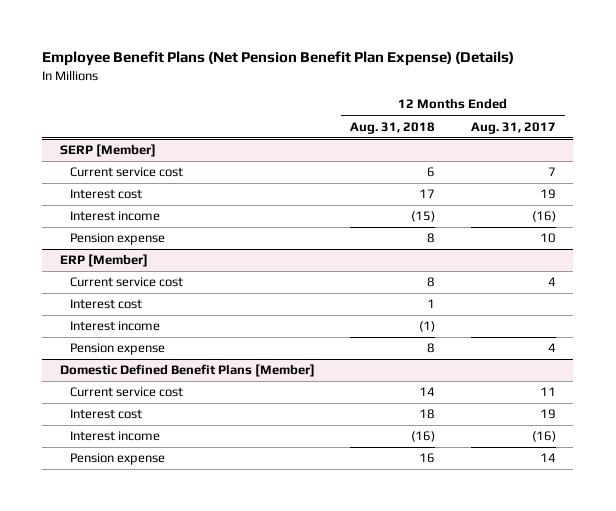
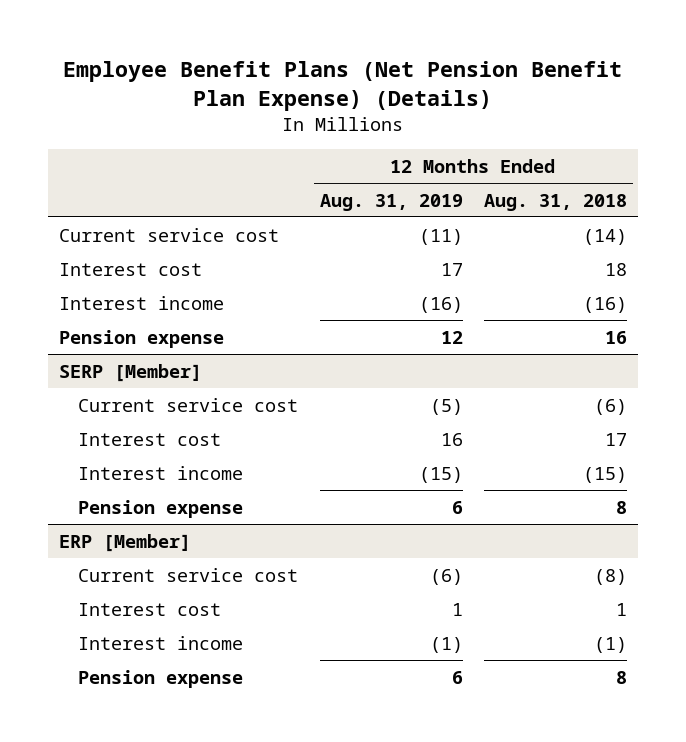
[470,121,556,134] Aug. 31, 2017 -> none
none -> [319,193,463,211] Aug. 31, 2019
none -> [58,227,279,242] Current service cost
none -> [58,262,202,276] Interest cost
none -> [58,295,224,310] Interest income
none -> [58,329,224,348] Pension expense
[427,167,436,178] 6 -> [594,398,628,415] (6)
[427,277,436,288] 8 -> [594,568,628,585] (8)
[59,364,315,378] Domestic Defined Benefit Plans [Member] -> none
[70,387,184,398] Current service cost -> none
[70,409,143,420] Interest cost -> none
[70,431,161,442] Interest income -> none
[70,453,166,466] Pension expense -> none

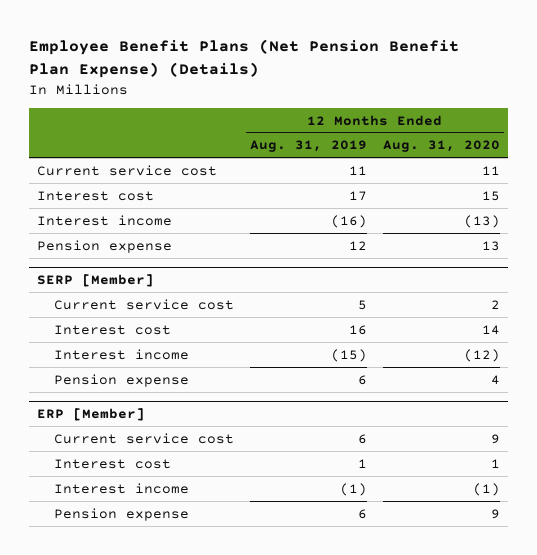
[484,193,628,211] Aug. 31, 2018 -> none
none -> [383,140,501,153] Aug. 31, 2020
[418,228,463,245] (11) -> [349,165,368,175] 11
[429,398,463,415] (5) -> [358,299,368,310] 5
[429,568,463,585] (6) -> [358,433,368,444] 6

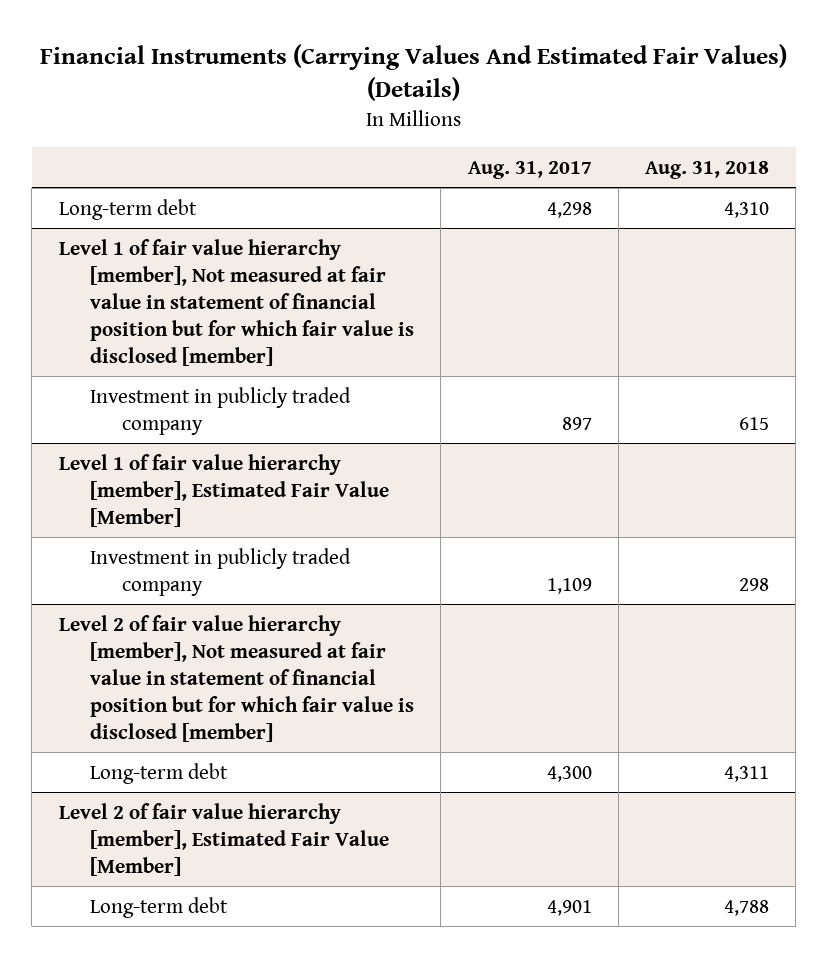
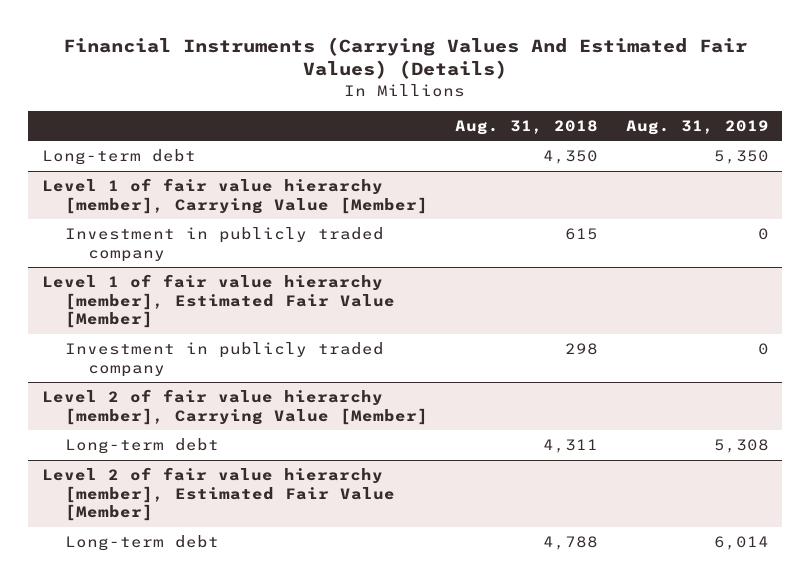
[467,160,592,179] Aug. 31, 2017 -> none
none -> [625,119,769,135] Aug. 31, 2019
[58,238,415,366] Level 1 of fair value hierarchy [member], Not measured at fair value in statement of financial position but for which fair value is disclosed [member] -> none
[724,201,770,218] 4,310 -> [543,150,599,165] 4,350
none -> [42,178,429,214] Level 1 of fair value hierarchy [member], Carrying Value [Member]
[58,614,415,742] Level 2 of fair value hierarchy [member], Not measured at fair value in statement of financial position but for which fair value is disclosed [member] -> none
none -> [42,389,429,425] Level 2 of fair value hierarchy [member], Carrying Value [Member]

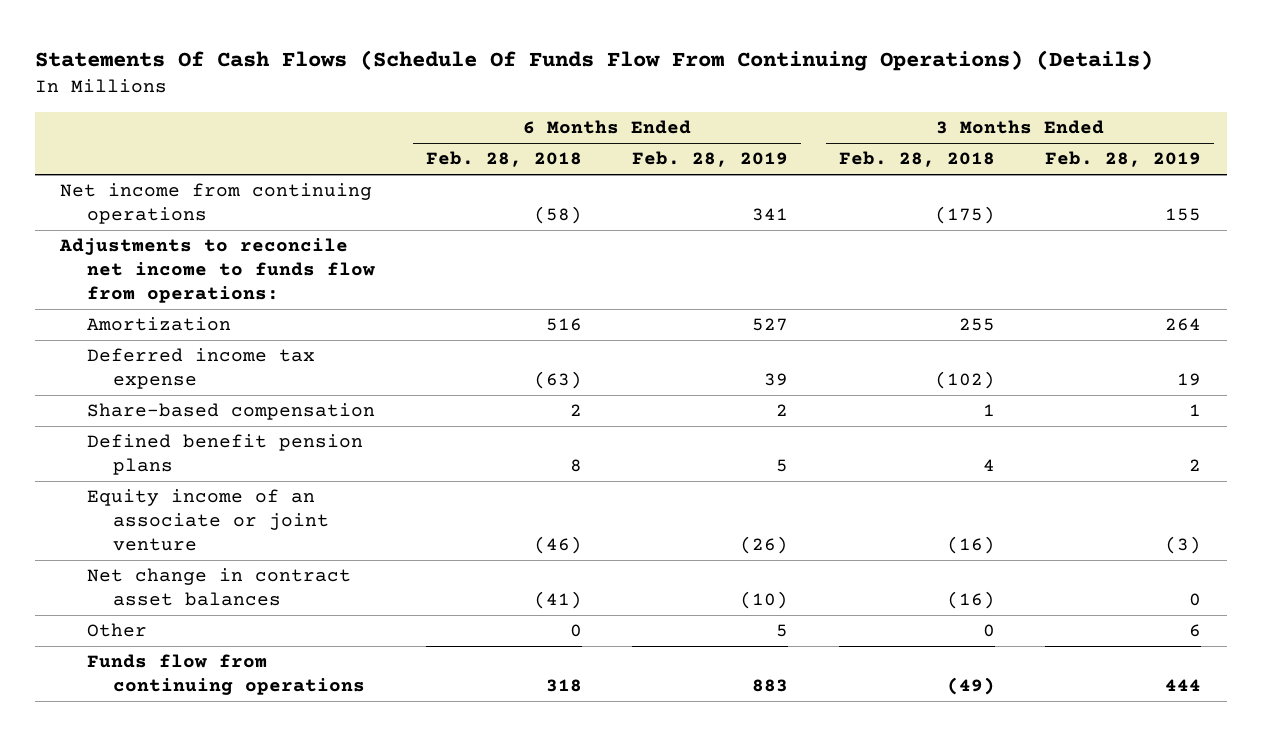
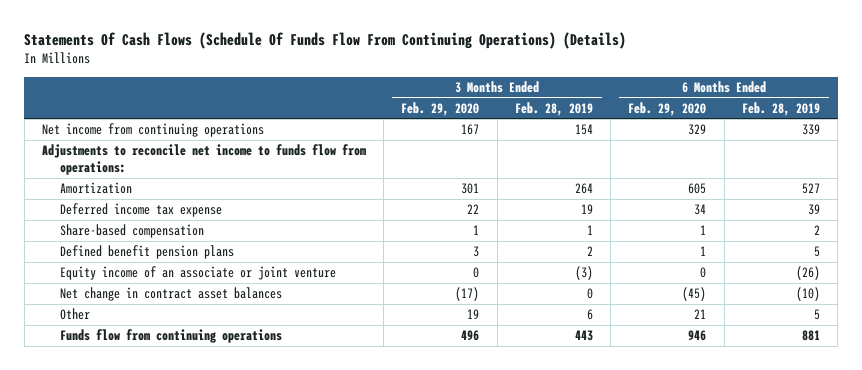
[425,151,582,168] Feb. 28, 2018 -> none
[838,151,995,168] Feb. 28, 2018 -> none
none -> [401,101,480,116] Feb. 29, 2020
none -> [628,101,707,116] Feb. 29, 2020
[752,208,789,222] 341 -> [801,124,820,136] 339
[1165,208,1202,222] 155 -> [574,124,593,136] 154
[752,679,789,693] 883 -> [801,330,820,342] 881
[1165,679,1202,692] 444 -> [574,330,593,342] 443

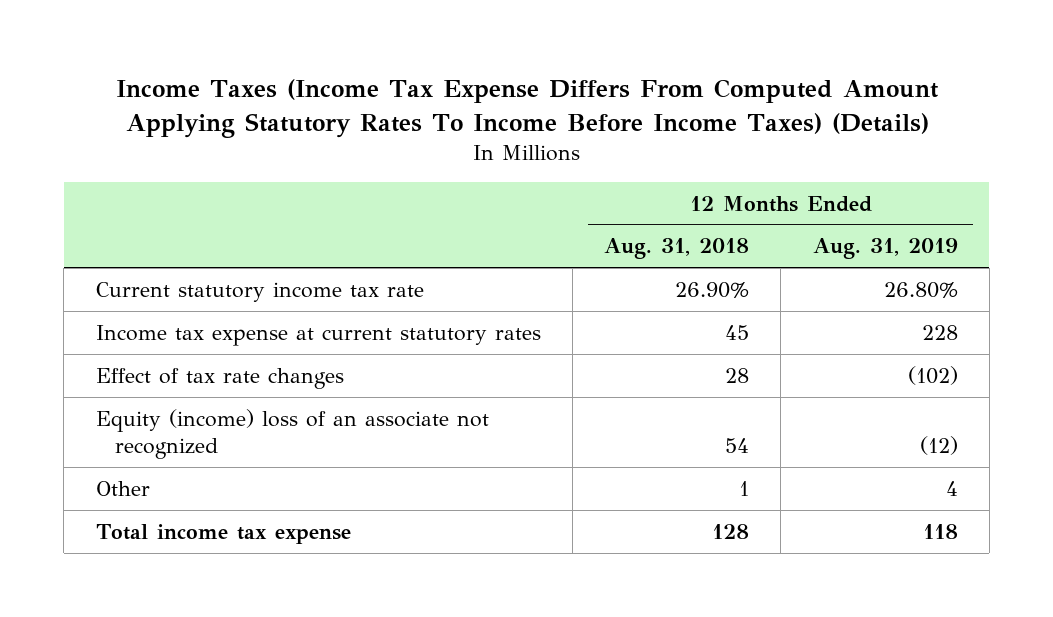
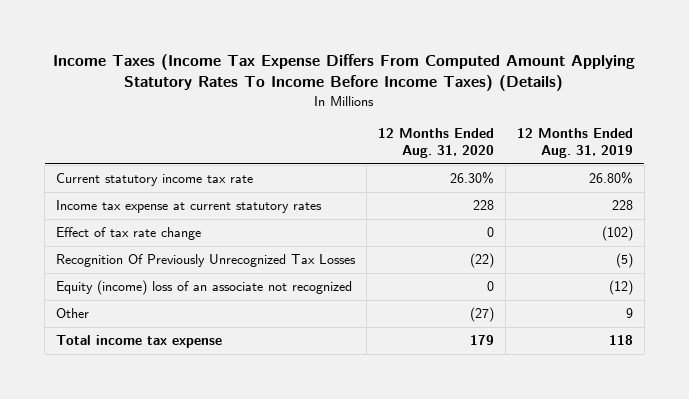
[604,238,750,260] Aug. 31, 2018 -> none
none -> [377,127,494,159] 12 Months Ended Aug. 31, 2020
[95,367,344,389] Effect of tax rate changes -> [56,227,202,241] Effect of tax rate change
none -> [56,254,357,268] Recognition Of Previously Unrecognized Tax Losses
[945,480,958,496] 4 -> [625,308,633,319] 9

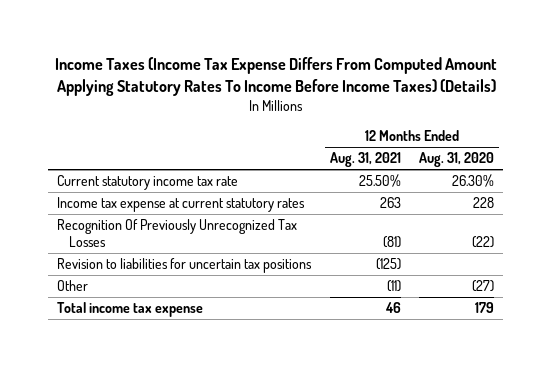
[516,127,633,159] 12 Months Ended Aug. 31, 2019 -> none
none -> [329,152,401,168] Aug. 31, 2021
[56,227,202,241] Effect of tax rate change -> none
[56,280,353,296] Equity (income) loss of an associate not recognized -> none
none -> [57,258,313,274] Revision to liabilities for uncertain tax positions

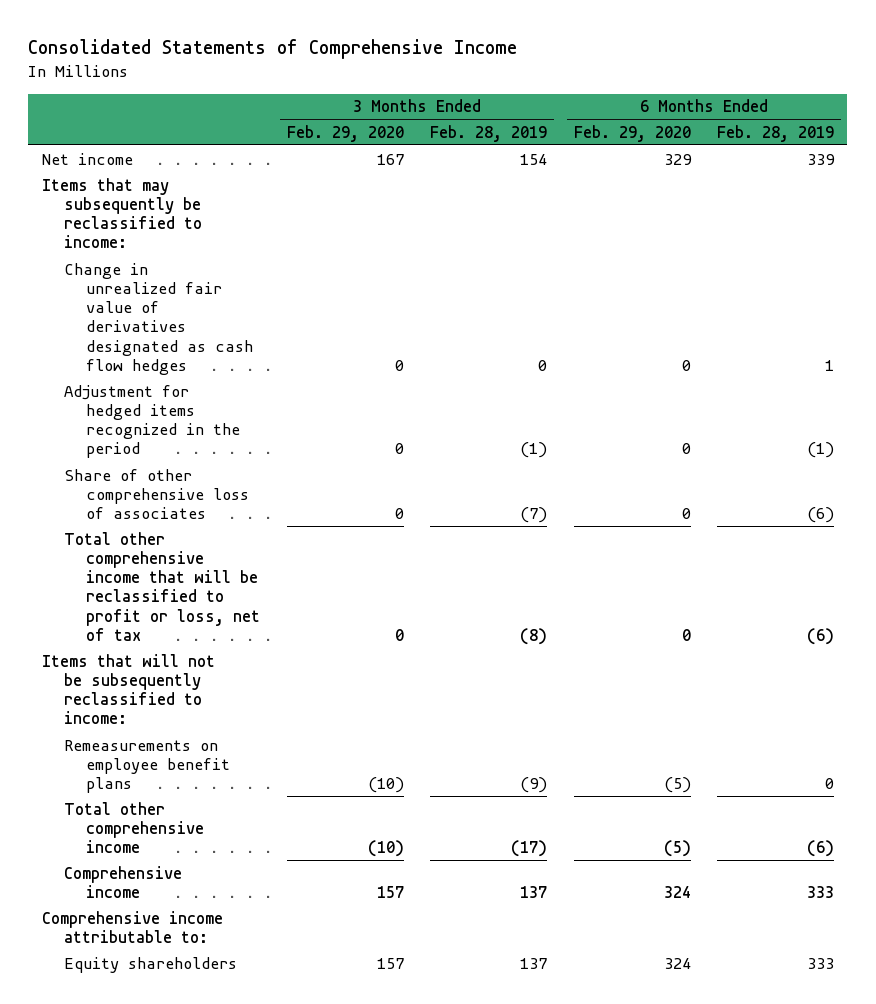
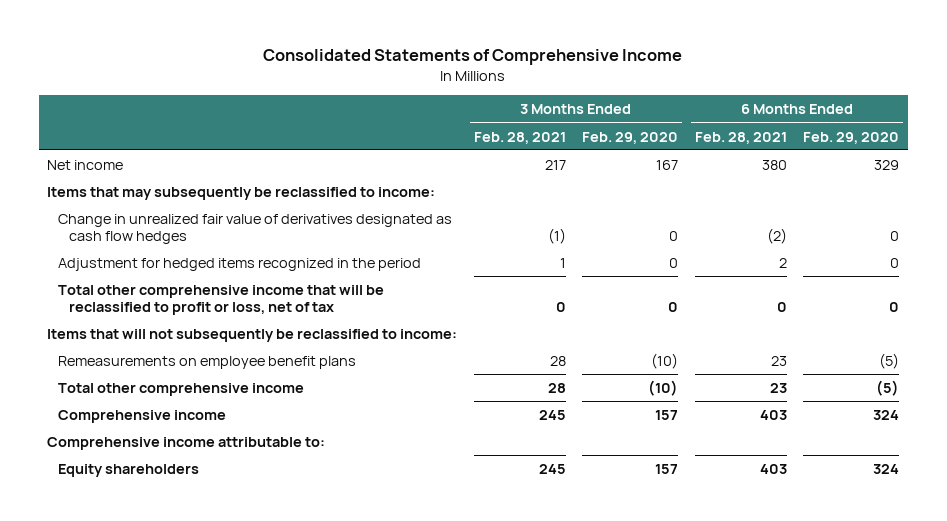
[430,124,548,142] Feb. 28, 2019 -> none
[717,124,835,142] Feb. 28, 2019 -> none
none -> [473,131,566,144] Feb. 28, 2021
none -> [694,131,787,144] Feb. 28, 2021
[63,468,250,520] Share of other comprehensive loss of associates -> none
[41,653,215,725] Items that will not be subsequently reclassified to income: -> [47,328,458,342] Items that will not subsequently be reclassified to income:

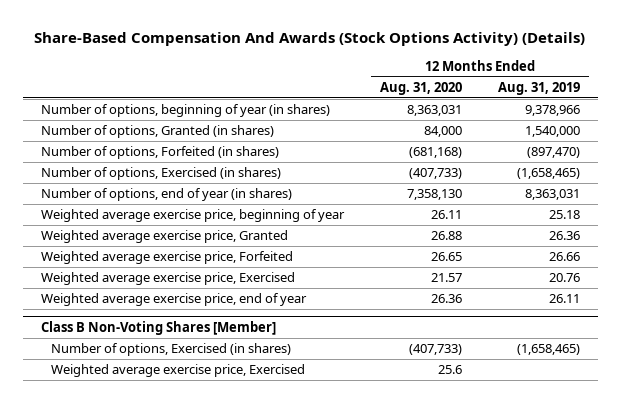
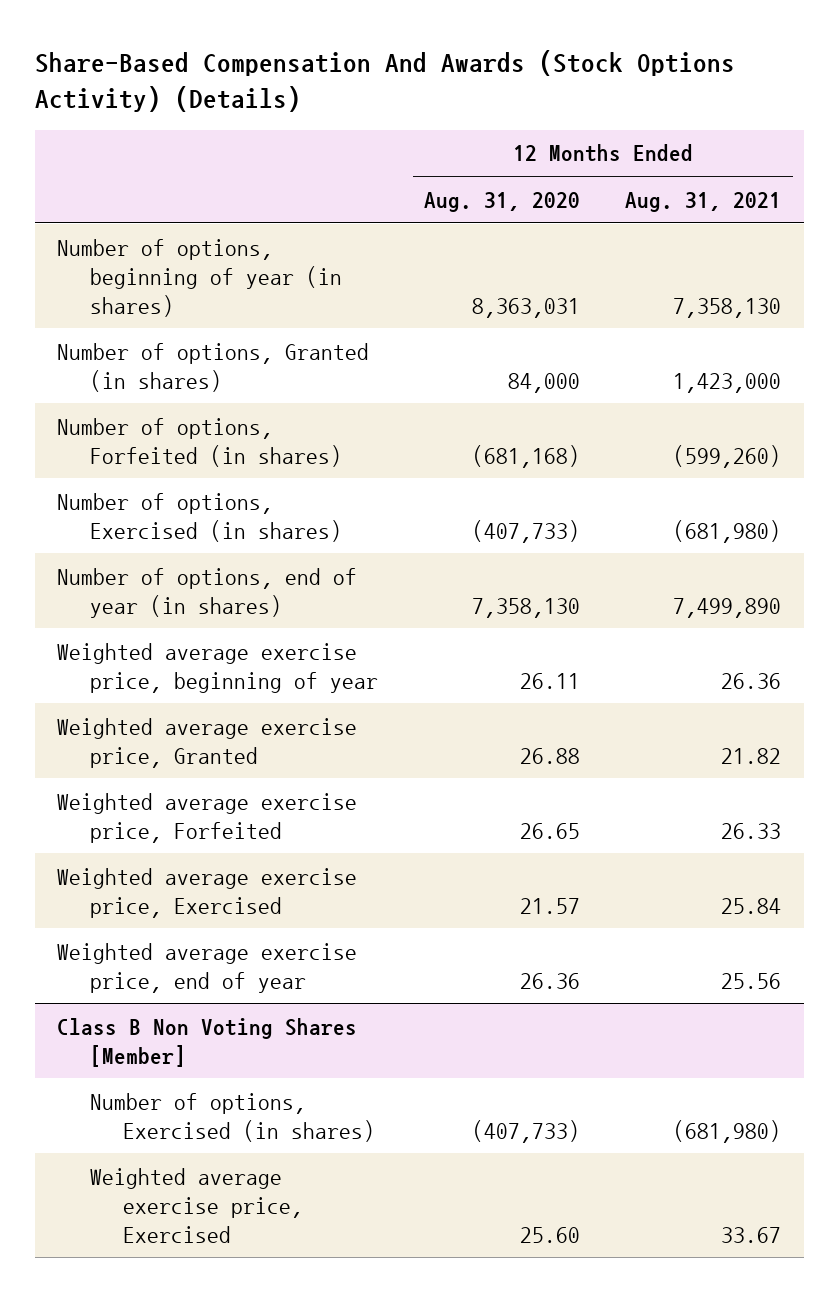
[498,82,581,96] Aug. 31, 2019 -> none
none -> [625,191,782,212] Aug. 31, 2021
[40,320,276,335] Class B Non-Voting Shares [Member] -> [57,1017,358,1067] Class B Non Voting Shares [Member]
[437,365,462,375] 25.6 -> [519,1226,580,1243] 25.60

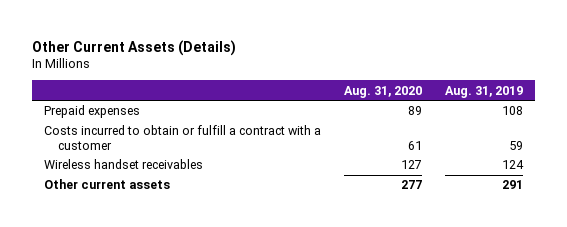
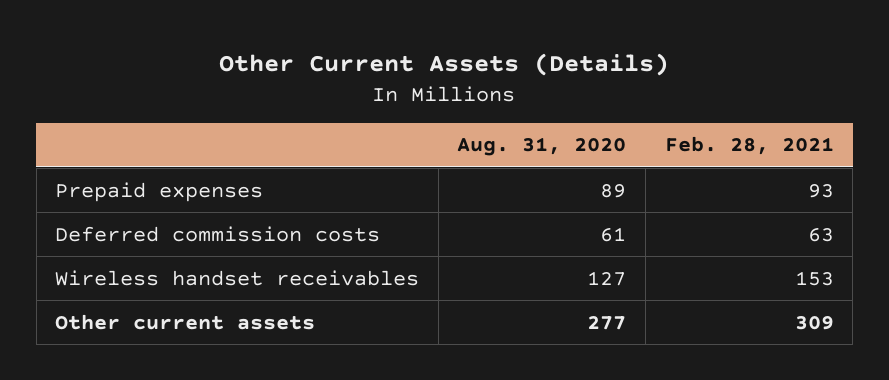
[445,85,524,98] Aug. 31, 2019 -> none
none -> [664,136,834,156] Feb. 28, 2021
[43,125,321,150] Costs incurred to obtain or fulfill a contract with a customer -> [55,225,381,242] Deferred commission costs

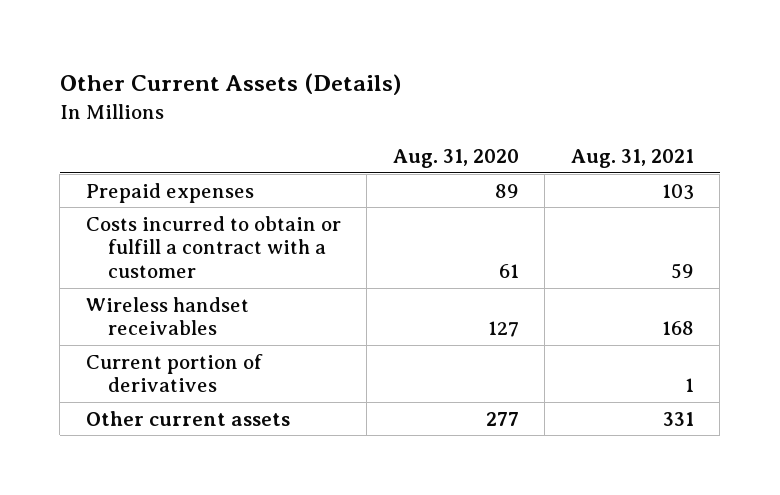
[664,136,834,156] Feb. 28, 2021 -> none
none -> [570,149,694,169] Aug. 31, 2021
[55,225,381,242] Deferred commission costs -> [85,215,341,279] Costs incurred to obtain or fulfill a contract with a customer
none -> [85,353,263,393] Current portion of derivatives

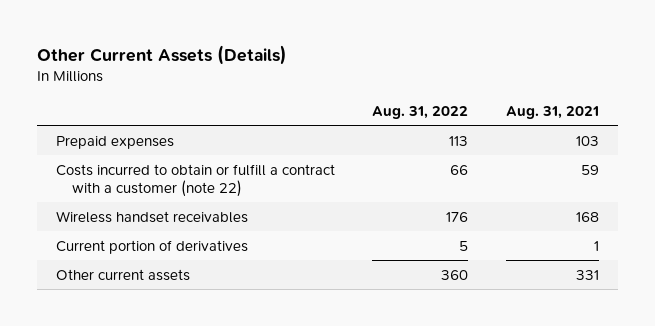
[392,149,519,169] Aug. 31, 2020 -> none
none -> [372,105,469,119] Aug. 31, 2022
[85,215,341,279] Costs incurred to obtain or fulfill a contract with a customer -> [55,163,335,197] Costs incurred to obtain or fulfill a contract with a customer (note 22)

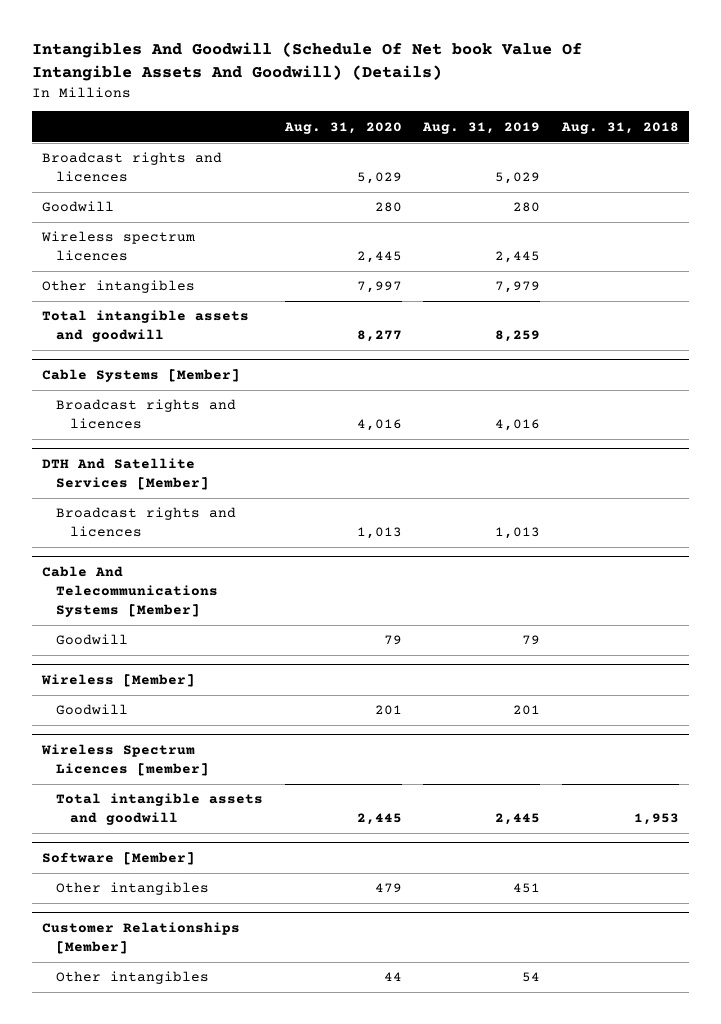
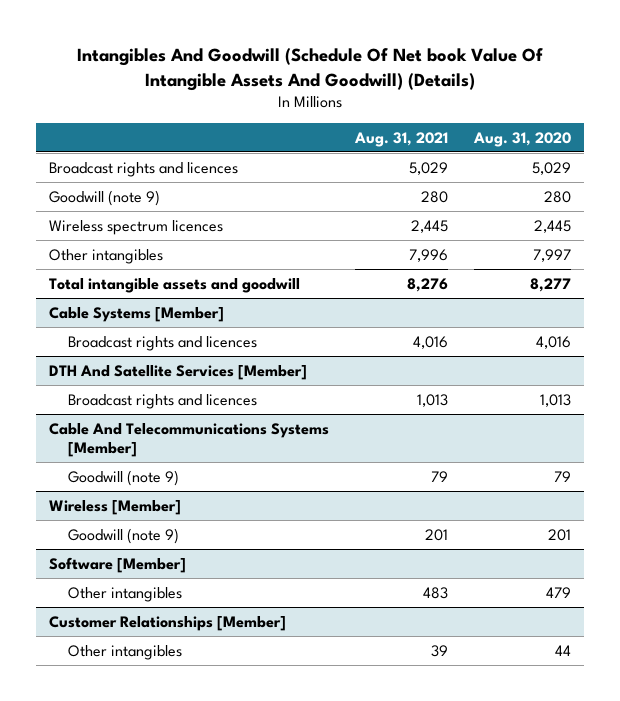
[422,121,541,134] Aug. 31, 2019 -> none
[560,121,679,134] Aug. 31, 2018 -> none
none -> [353,131,448,147] Aug. 31, 2021
[42,201,115,213] Goodwill -> [48,189,160,206] Goodwill (note 9)
[56,634,129,646] Goodwill -> [68,469,180,486] Goodwill (note 9)
[41,743,210,776] Wireless Spectrum Licences [member] -> none
[56,793,264,826] Total intangible assets and goodwill -> none
[56,704,129,716] Goodwill -> [68,527,180,544] Goodwill (note 9)

